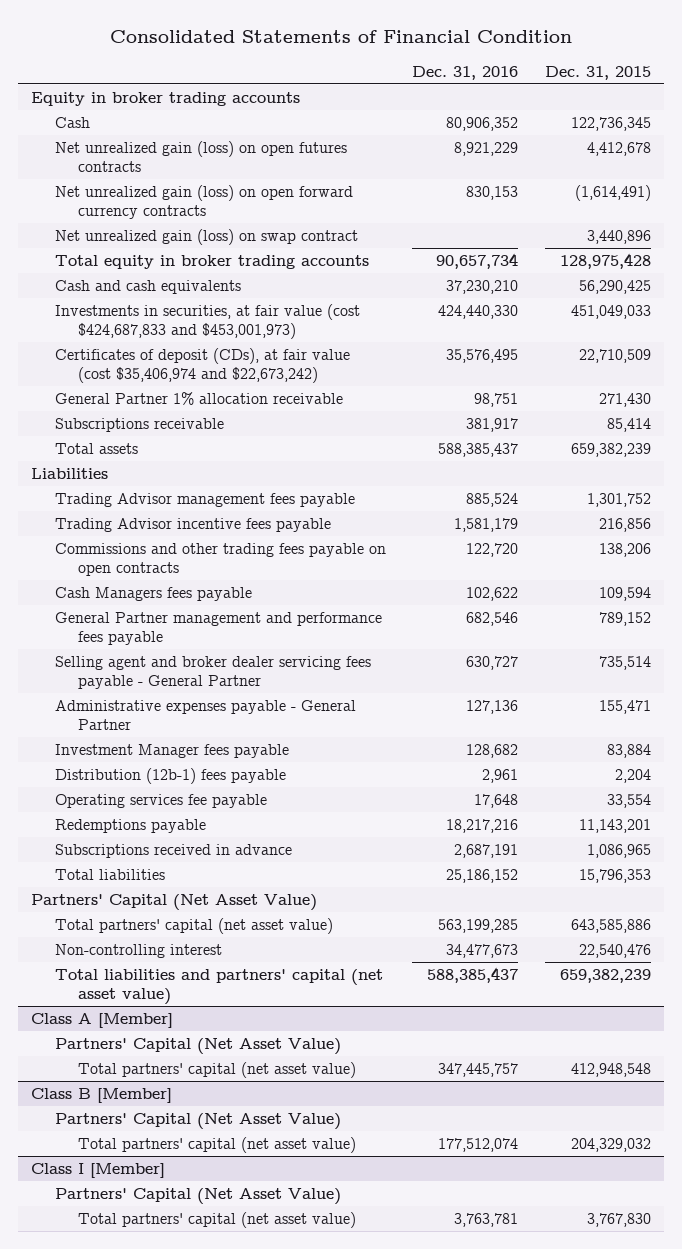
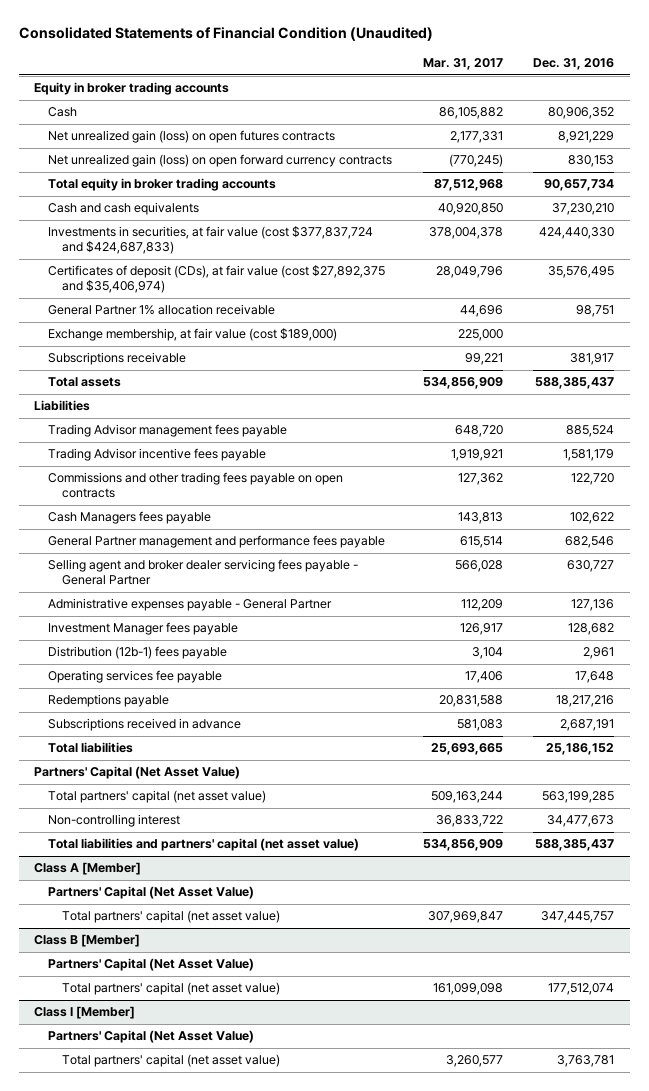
[109,29,572,43] Consolidated Statements of Financial Condition -> [19,27,434,42] Consolidated Statements of Financial Condition (Unaudited)
[544,65,651,80] Dec. 31, 2015 -> none
none -> [422,58,503,71] Mar. 31, 2017
[54,229,358,246] Net unrealized gain (loss) on swap contract -> none
[54,304,360,340] Investments in securities, at fair value (cost $424,687,833 and $453,001,973) -> [48,226,374,254] Investments in securities, at fair value (cost $377,837,724 and $424,687,833)
[54,348,350,384] Certificates of deposit (CDs), at fair value (cost $35,406,974 and $22,673,242) -> [48,265,386,293] Certificates of deposit (CDs), at fair value (cost $27,892,375 and $35,406,974)
none -> [48,328,338,342] Exchange membership, at fair value (cost $189,000)

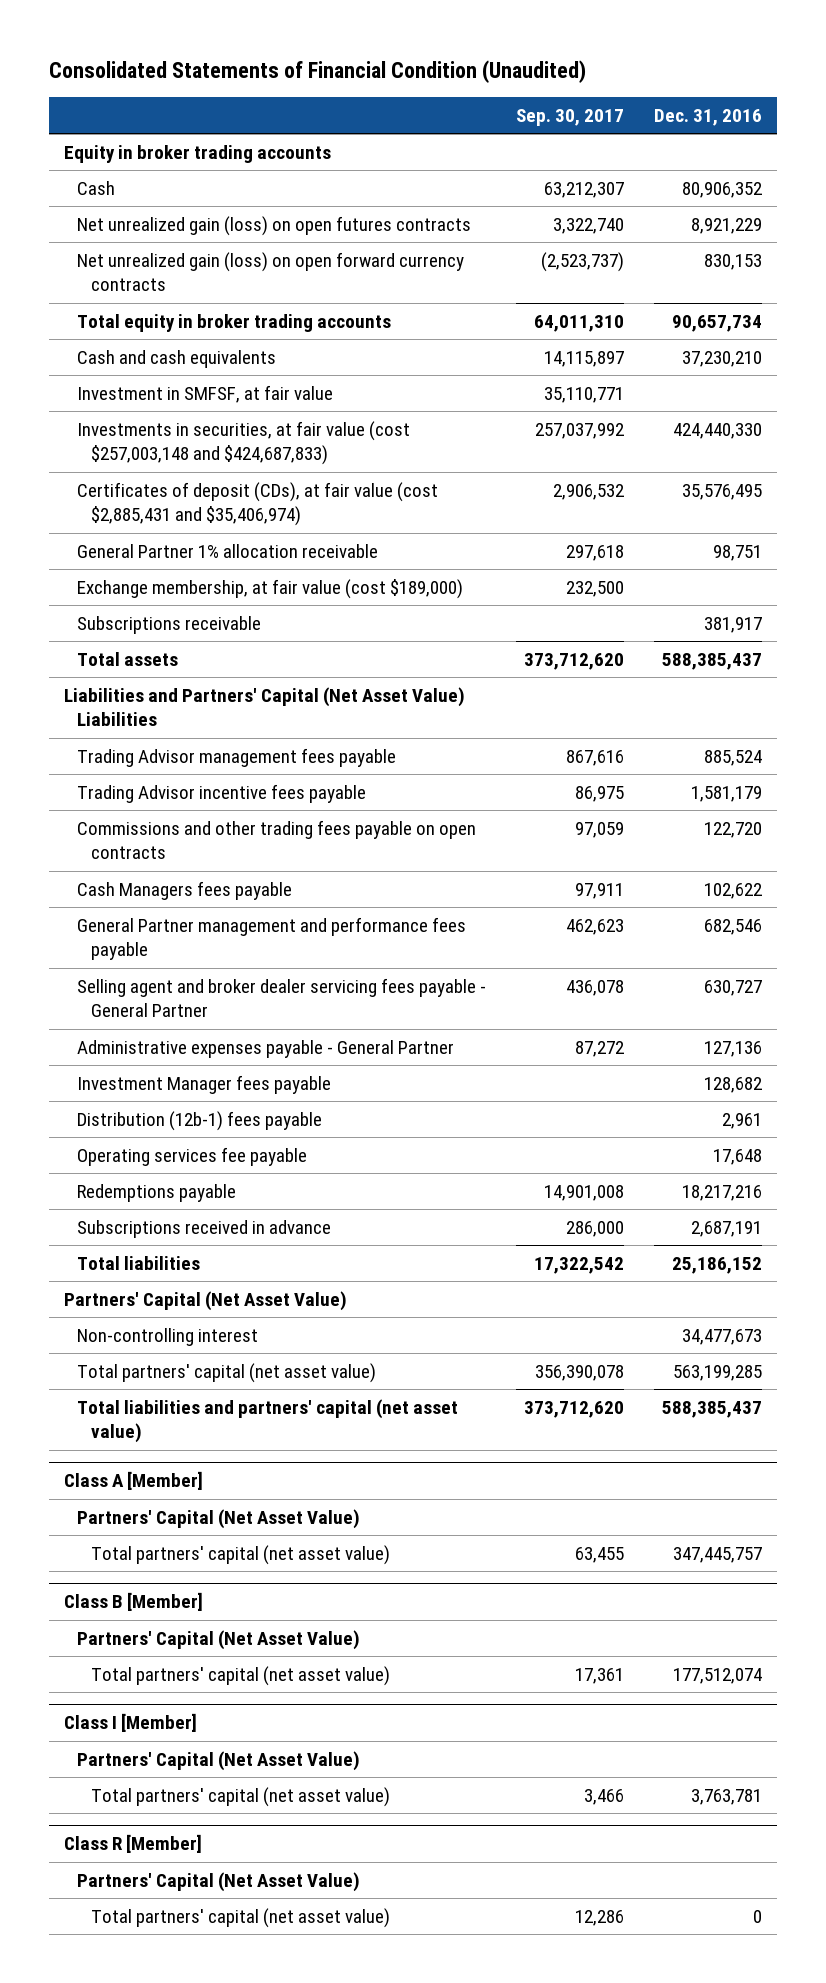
[422,58,503,71] Mar. 31, 2017 -> none
none -> [516,109,625,127] Sep. 30, 2017
none -> [77,384,334,403] Investment in SMFSF, at fair value
[48,226,374,254] Investments in securities, at fair value (cost $377,837,724 and $424,687,833) -> [77,420,411,466] Investments in securities, at fair value (cost $257,003,148 and $424,687,833)
[48,265,386,293] Certificates of deposit (CDs), at fair value (cost $27,892,375 and $35,406,974) -> [77,481,439,527] Certificates of deposit (CDs), at fair value (cost $2,885,431 and $35,406,974)
[34,400,91,412] Liabilities -> none
none -> [63,686,465,727] Liabilities and Partners' Capital (Net Asset Value) Liabilities
[48,790,267,804] Total partners' capital (net asset value) -> [77,1362,377,1383] Total partners' capital (net asset value)
none -> [63,1834,202,1854] Class R [Member]
none -> [77,1871,361,1892] Partners' Capital (Net Asset Value)
none -> [90,1907,390,1928] Total partners' capital (net asset value)

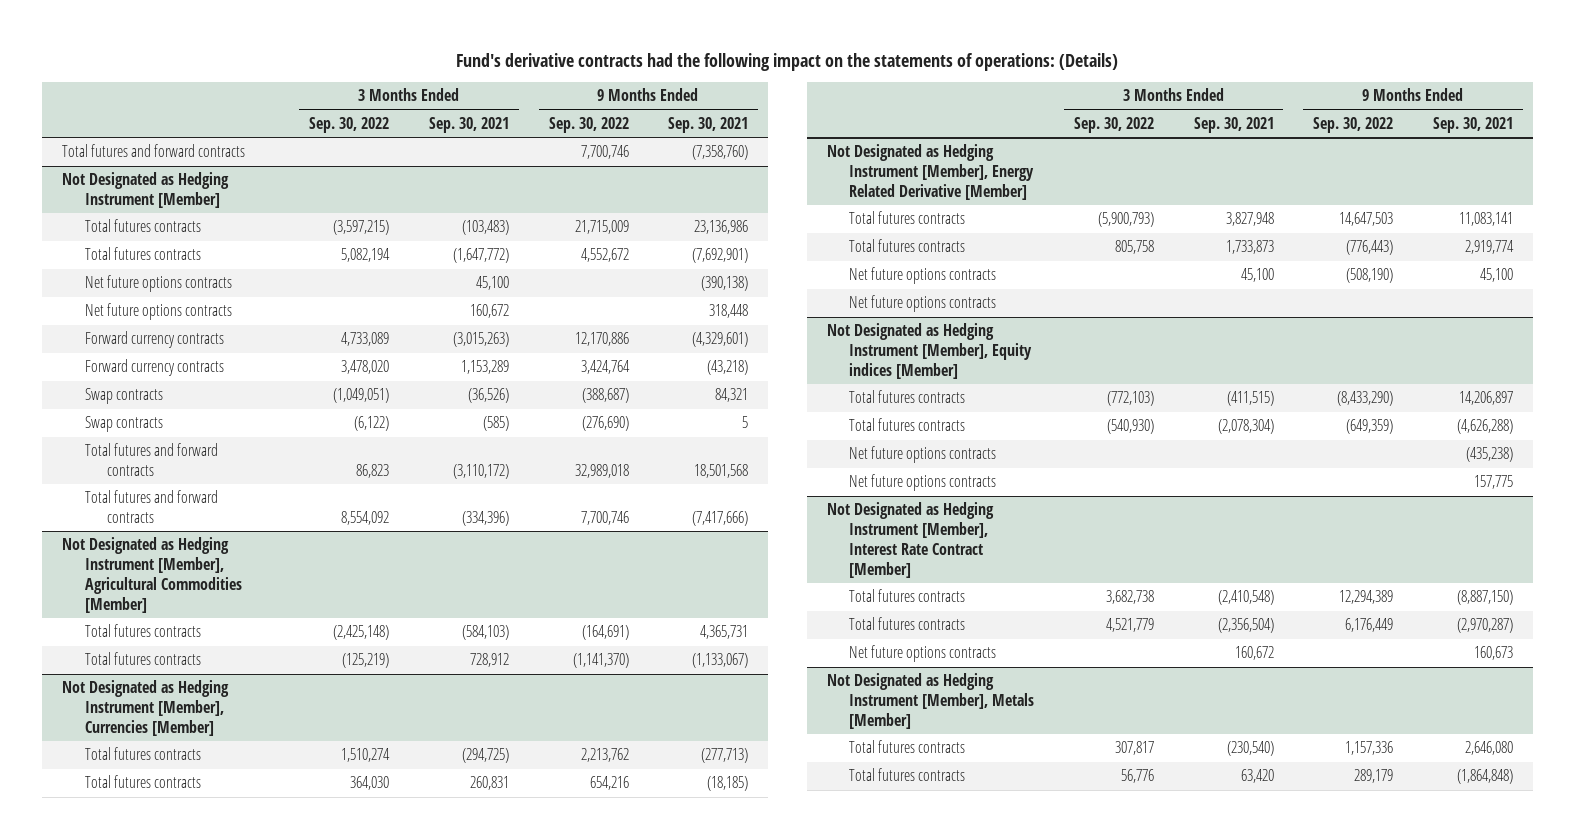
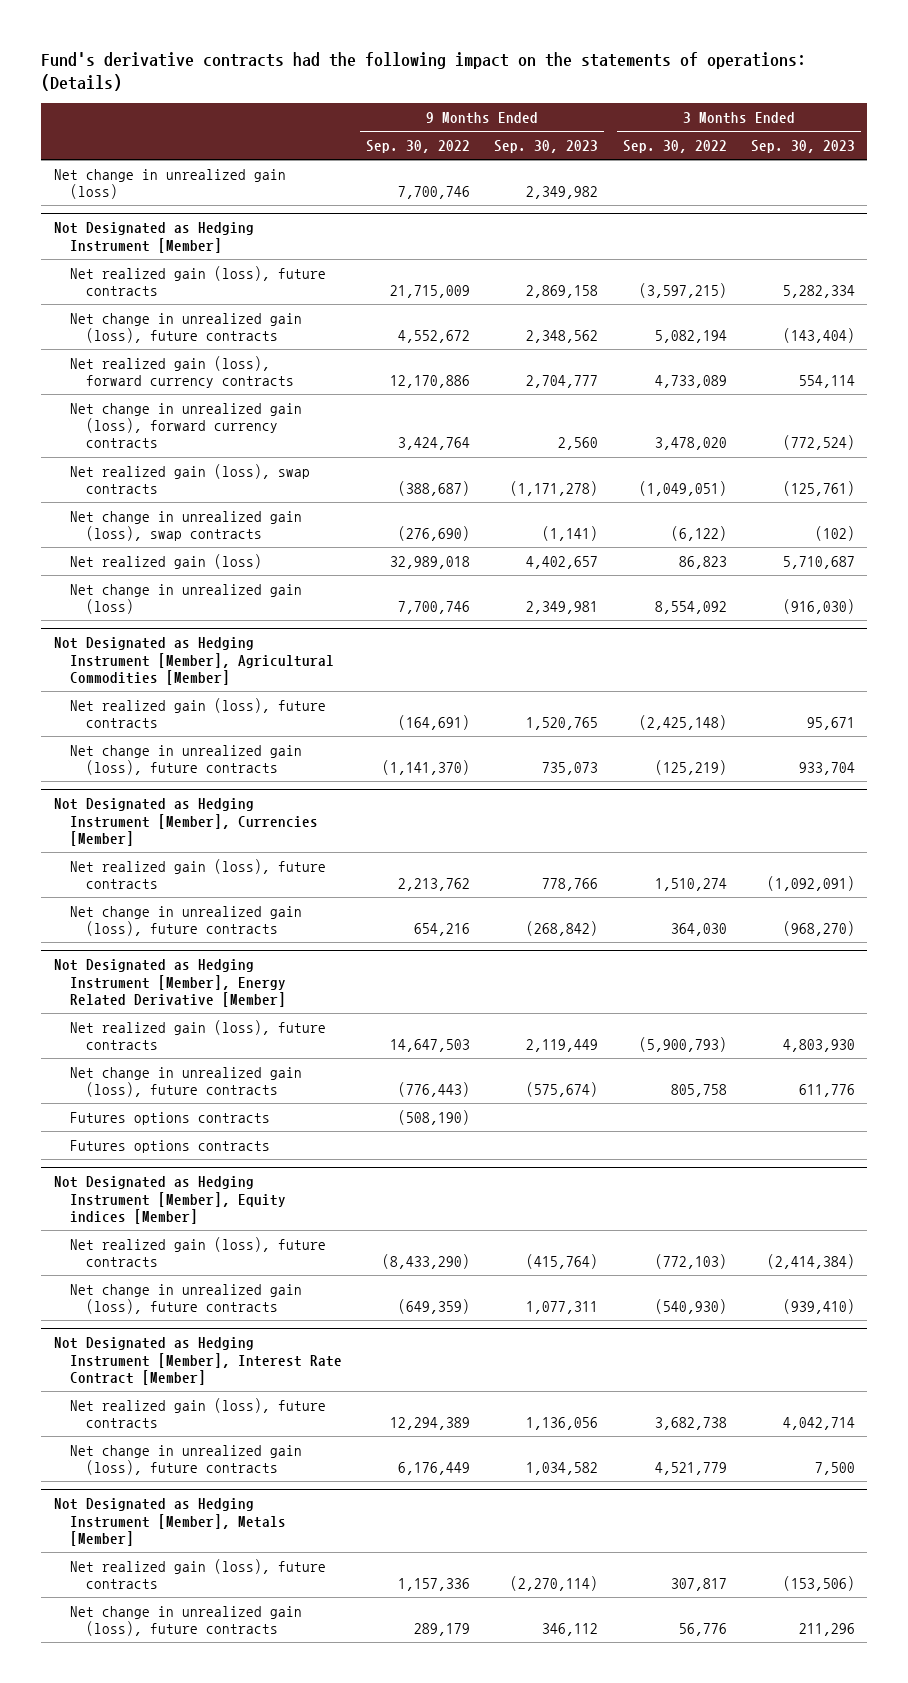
[428,116,509,133] Sep. 30, 2021 -> none
[668,116,749,133] Sep. 30, 2021 -> none
none -> [494,140,599,154] Sep. 30, 2023
none -> [750,140,855,154] Sep. 30, 2023
[62,144,246,158] Total futures and forward contracts -> [53,168,286,200] Net change in unrealized gain (loss)
[84,275,232,293] Net future options contracts -> none
[84,303,232,321] Net future options contracts -> none
[84,219,201,233] Total futures contracts -> [69,265,326,297] Net realized gain (loss), future contracts
[84,247,201,261] Total futures contracts -> [69,312,302,344] Net change in unrealized gain (loss), future contracts
[84,331,224,349] Forward currency contracts -> [69,355,294,389] Net realized gain (loss), forward currency contracts
[84,359,224,377] Forward currency contracts -> [69,402,302,449] Net change in unrealized gain (loss), forward currency contracts
[84,388,163,405] Swap contracts -> [69,463,310,495] Net realized gain (loss), swap contracts
[84,416,163,433] Swap contracts -> [69,510,302,542] Net change in unrealized gain (loss), swap contracts
[84,443,218,477] Total futures and forward contracts -> [69,553,262,569] Net realized gain (loss)
[84,490,218,524] Total futures and forward contracts -> [69,583,302,615] Net change in unrealized gain (loss)
[84,624,201,638] Total futures contracts -> [69,697,326,729] Net realized gain (loss), future contracts
[84,652,201,666] Total futures contracts -> [69,744,302,776] Net change in unrealized gain (loss), future contracts
[84,747,201,761] Total futures contracts -> [69,858,326,890] Net realized gain (loss), future contracts
[84,775,201,789] Total futures contracts -> [69,905,302,937] Net change in unrealized gain (loss), future contracts
[849,211,966,225] Total futures contracts -> [69,1019,326,1051] Net realized gain (loss), future contracts
[849,239,966,253] Total futures contracts -> [69,1066,302,1098] Net change in unrealized gain (loss), future contracts
[849,267,997,285] Net future options contracts -> [69,1111,270,1125] Futures options contracts
[849,295,997,313] Net future options contracts -> [69,1139,270,1153] Futures options contracts
[849,446,997,464] Net future options contracts -> none
[849,474,997,492] Net future options contracts -> none
[849,390,966,404] Total futures contracts -> [69,1236,326,1268] Net realized gain (loss), future contracts
[849,418,966,432] Total futures contracts -> [69,1283,302,1315] Net change in unrealized gain (loss), future contracts
[849,645,997,663] Net future options contracts -> none
[849,589,966,603] Total futures contracts -> [69,1397,326,1429] Net realized gain (loss), future contracts
[849,617,966,631] Total futures contracts -> [69,1444,302,1476] Net change in unrealized gain (loss), future contracts
[849,740,966,754] Total futures contracts -> [69,1558,326,1590] Net realized gain (loss), future contracts
[849,768,966,782] Total futures contracts -> [69,1605,302,1637] Net change in unrealized gain (loss), future contracts

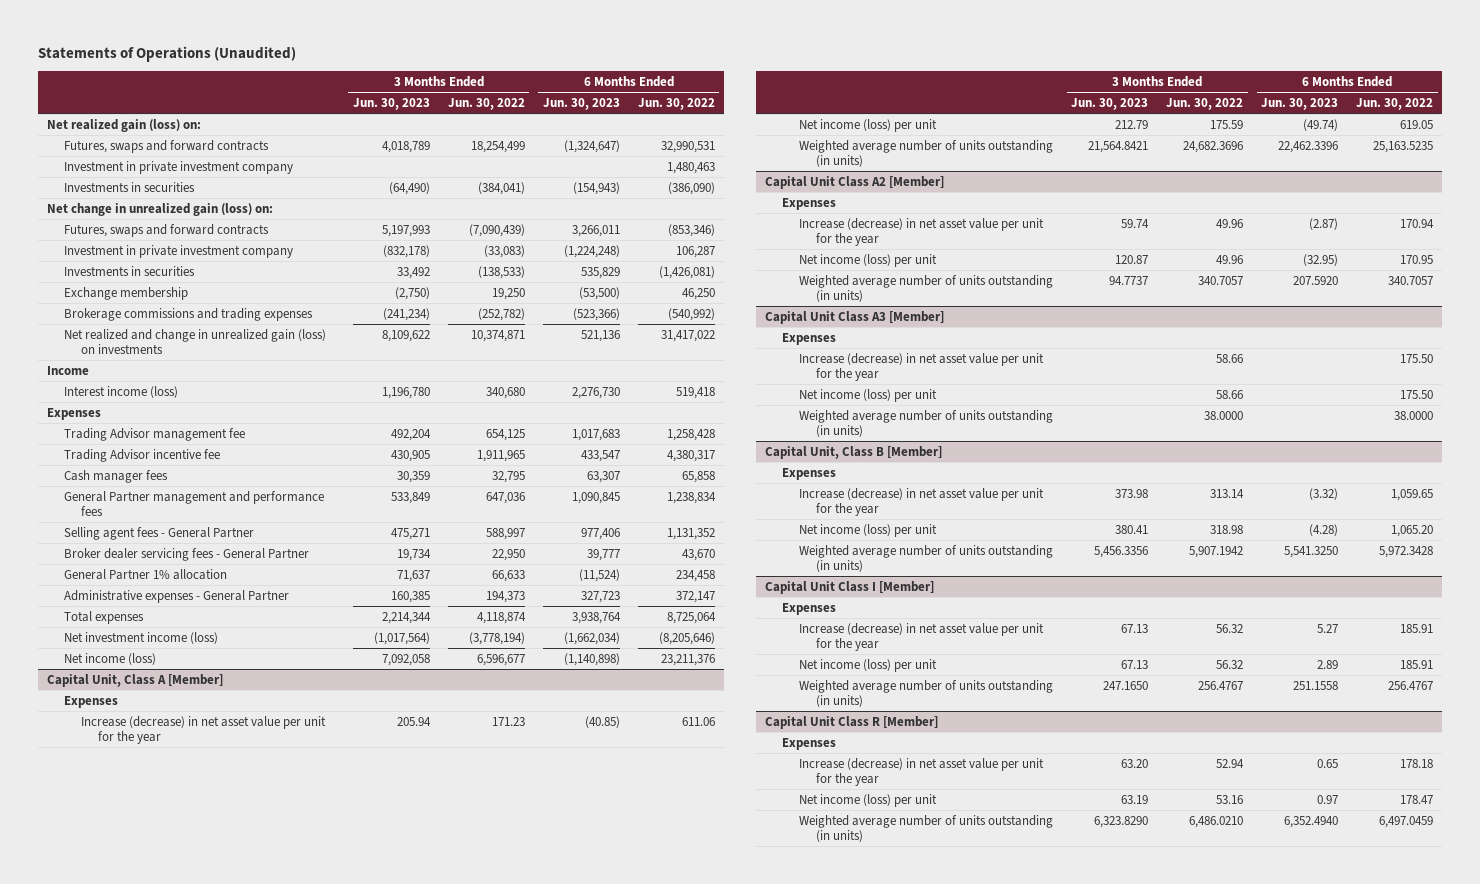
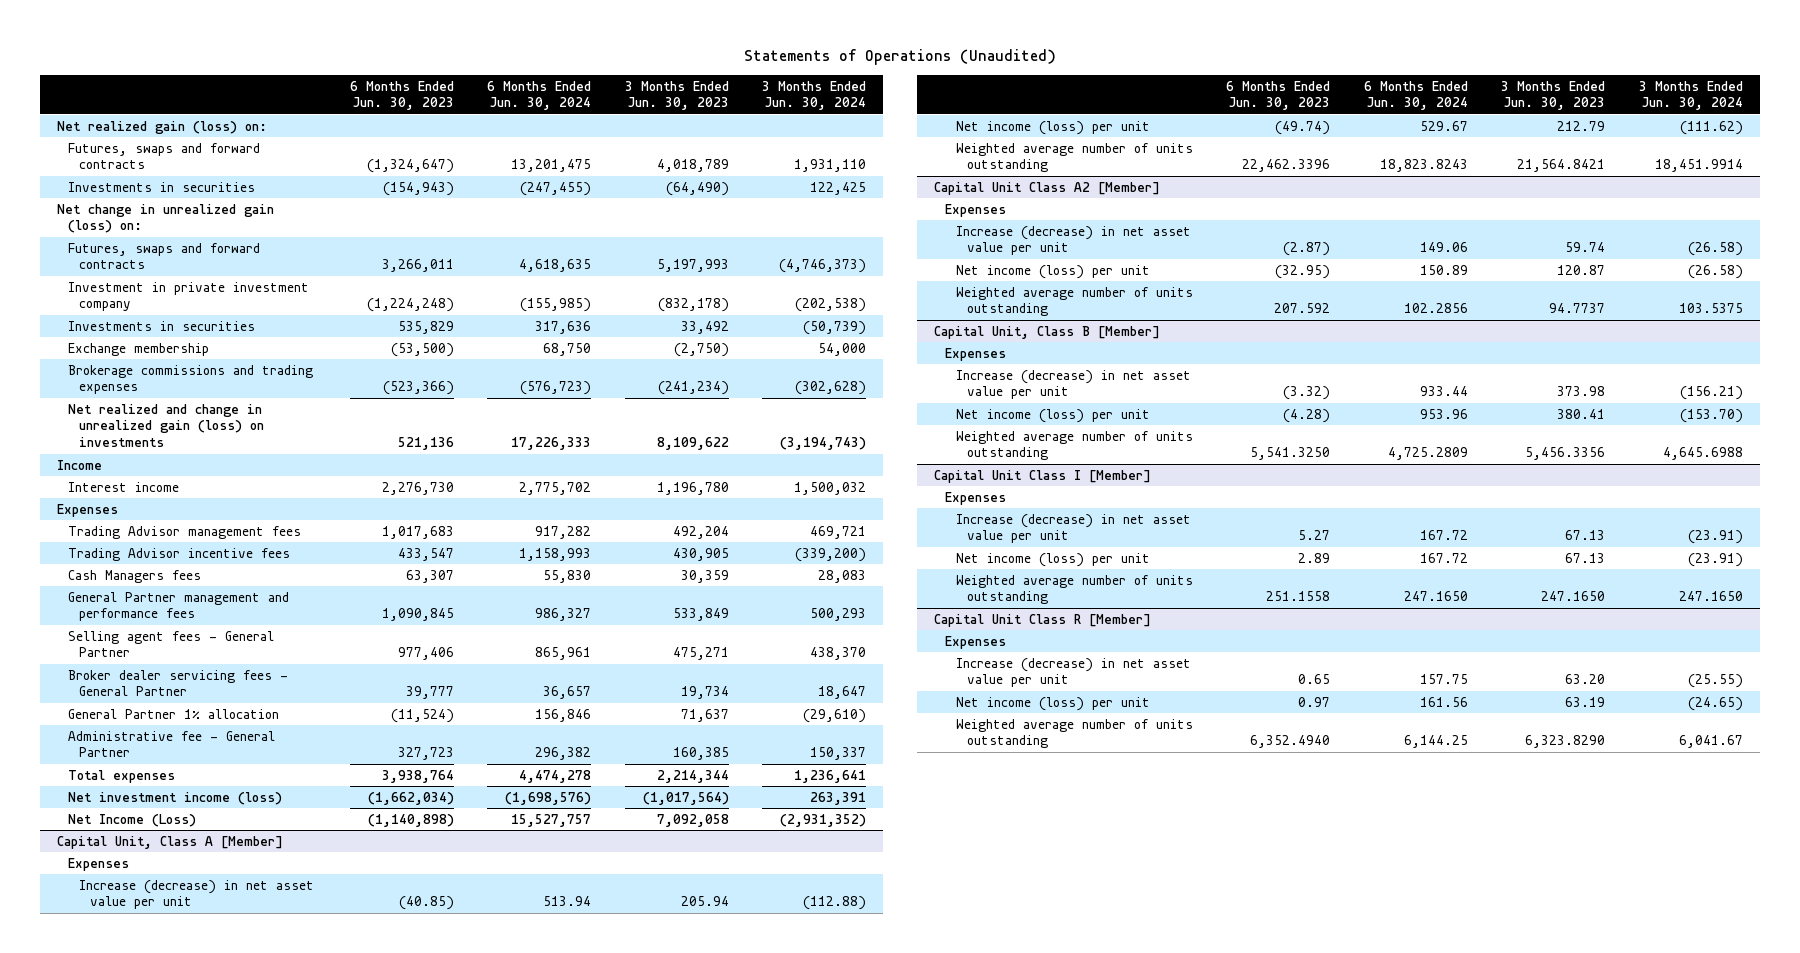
[447,97,525,110] Jun. 30, 2022 -> none
[637,97,715,110] Jun. 30, 2022 -> none
none -> [487,80,592,111] 6 Months Ended Jun. 30, 2024
none -> [762,80,867,111] 3 Months Ended Jun. 30, 2024
[63,160,293,174] Investment in private investment company -> none
[63,385,178,398] Interest income (loss) -> [68,481,180,492] Interest income
[63,427,245,441] Trading Advisor management fee -> [68,525,302,539] Trading Advisor management fees
[63,448,220,462] Trading Advisor incentive fee -> [68,547,291,561] Trading Advisor incentive fees
[63,469,168,483] Cash manager fees -> [68,569,202,583] Cash Managers fees
[63,589,289,603] Administrative expenses - General Partner -> [68,730,276,758] Administrative fee - General Partner
[63,652,156,665] Net income (loss) -> [68,813,197,827] Net Income (Loss)
[80,715,326,745] Increase (decrease) in net asset value per unit for the year -> [79,879,315,910] Increase (decrease) in net asset value per unit
[799,139,1054,168] Weighted average number of units outstanding (in units) -> [955,142,1193,173] Weighted average number of units outstanding
[799,217,1045,247] Increase (decrease) in net asset value per unit for the year -> [955,225,1191,256] Increase (decrease) in net asset value per unit
[765,310,945,324] Capital Unit Class A3 [Member] -> none
[782,332,837,345] Expenses -> none
[799,352,1045,382] Increase (decrease) in net asset value per unit for the year -> none
[799,388,938,402] Net income (loss) per unit -> none
[799,409,1054,438] Weighted average number of units outstanding (in units) -> none
[799,274,1054,303] Weighted average number of units outstanding (in units) -> [955,286,1193,317] Weighted average number of units outstanding
[1293,275,1339,285] 207.5920 -> [1274,303,1331,314] 207.592
[799,487,1045,517] Increase (decrease) in net asset value per unit for the year -> [955,369,1191,400] Increase (decrease) in net asset value per unit
[799,544,1054,573] Weighted average number of units outstanding (in units) -> [955,430,1193,461] Weighted average number of units outstanding
[799,622,1045,652] Increase (decrease) in net asset value per unit for the year -> [955,513,1191,544] Increase (decrease) in net asset value per unit
[799,679,1054,708] Weighted average number of units outstanding (in units) -> [955,574,1193,605] Weighted average number of units outstanding
[799,757,1045,787] Increase (decrease) in net asset value per unit for the year -> [955,657,1191,688] Increase (decrease) in net asset value per unit
[799,814,1054,843] Weighted average number of units outstanding (in units) -> [955,718,1193,749] Weighted average number of units outstanding

